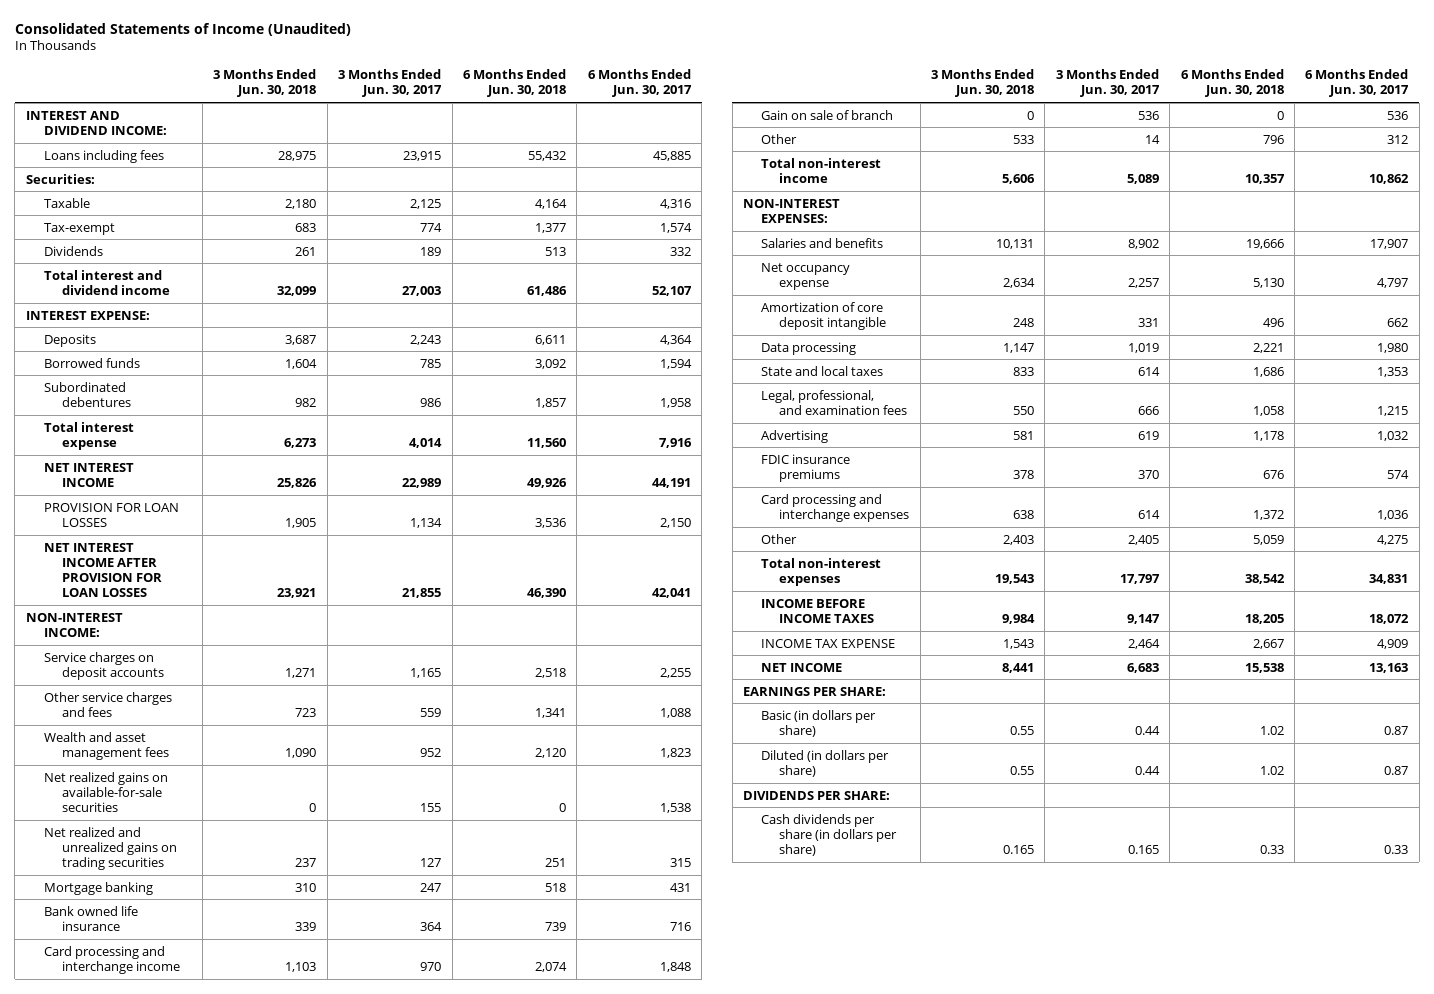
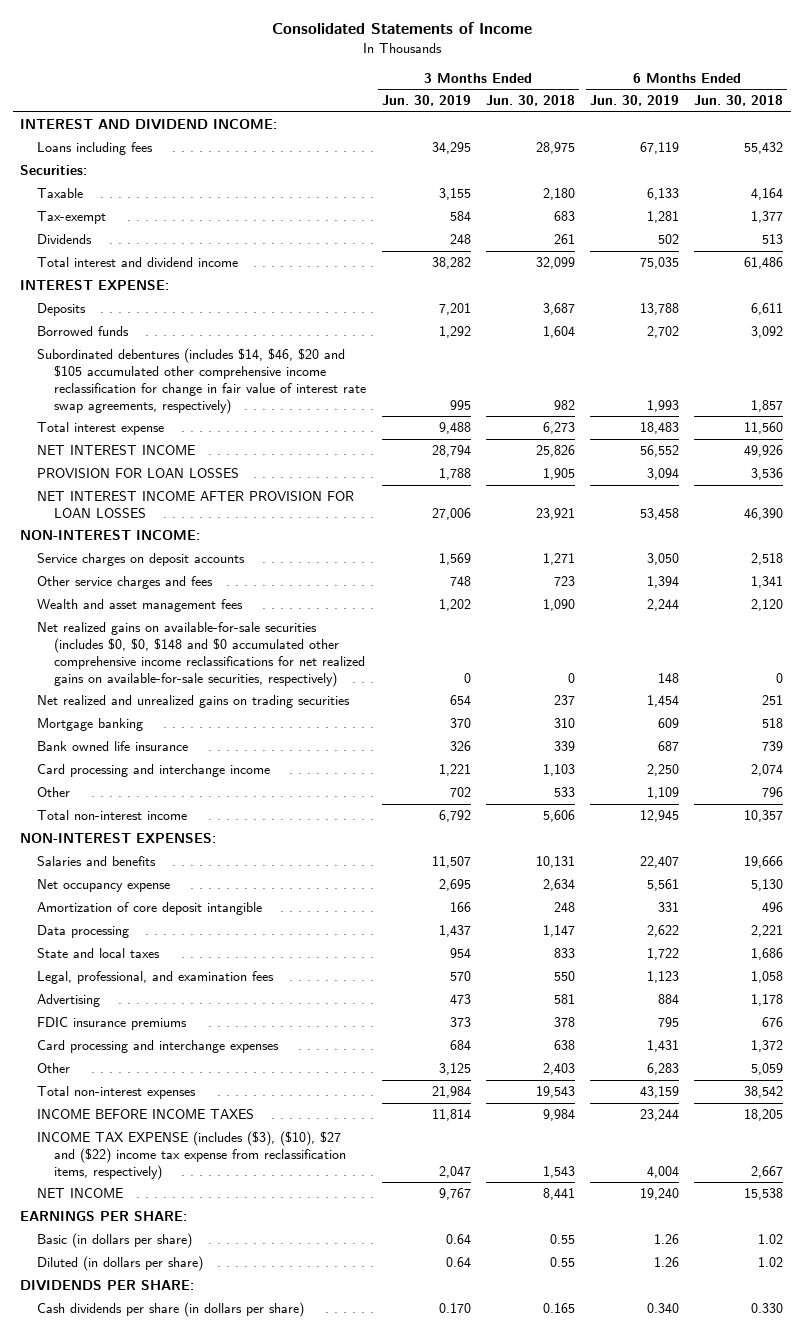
[14,22,351,36] Consolidated Statements of Income (Unaudited) -> [271,22,532,35] Consolidated Statements of Income
[338,69,443,98] 3 Months Ended Jun. 30, 2017 -> none
[587,69,692,98] 6 Months Ended Jun. 30, 2017 -> none
none -> [381,95,471,107] Jun. 30, 2019
none -> [590,95,680,107] Jun. 30, 2019
[43,381,131,407] Subordinated debentures -> [37,348,367,414] Subordinated debentures (includes $14, $46, $20 and $105 accumulated other comprehensive income reclassification for change in fair value of interest rate swap agreements, respectively)
[43,771,168,813] Net realized gains on available-for-sale securities -> [37,622,366,687] Net realized gains on available-for-sale securities (includes $0, $0, $148 and $0 accumulated other comprehensive income reclassifications for net realized gains on available-for-sale securities, respectively)
[761,109,894,120] Gain on sale of branch -> none
[761,638,896,648] INCOME TAX EXPENSE -> [37,1131,347,1180] INCOME TAX EXPENSE (includes ($3), ($10), $27 and ($22) income tax expense from reclassification items, respectively)
[1259,845,1284,855] 0.33 -> [751,1303,784,1314] 0.330

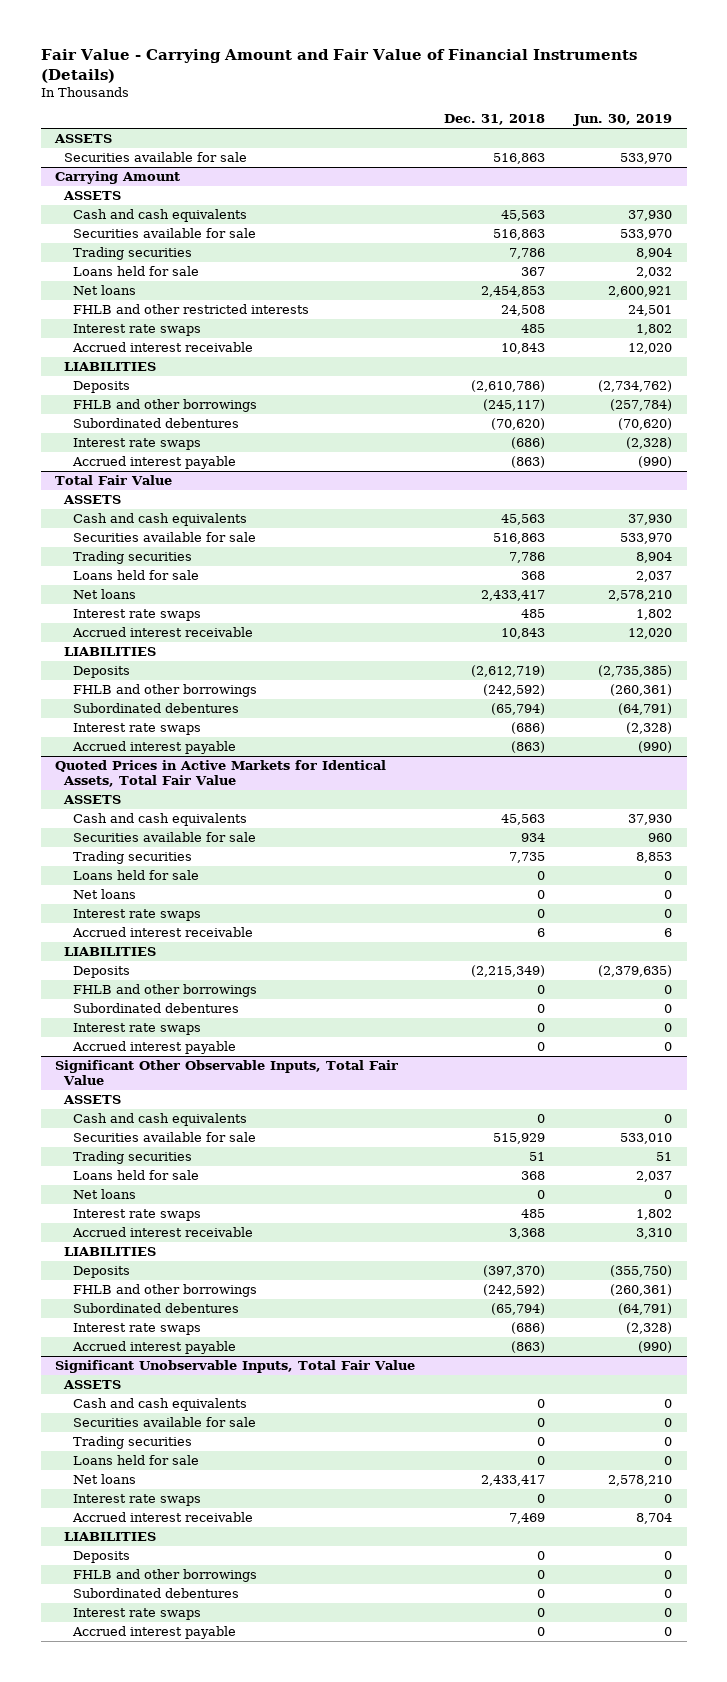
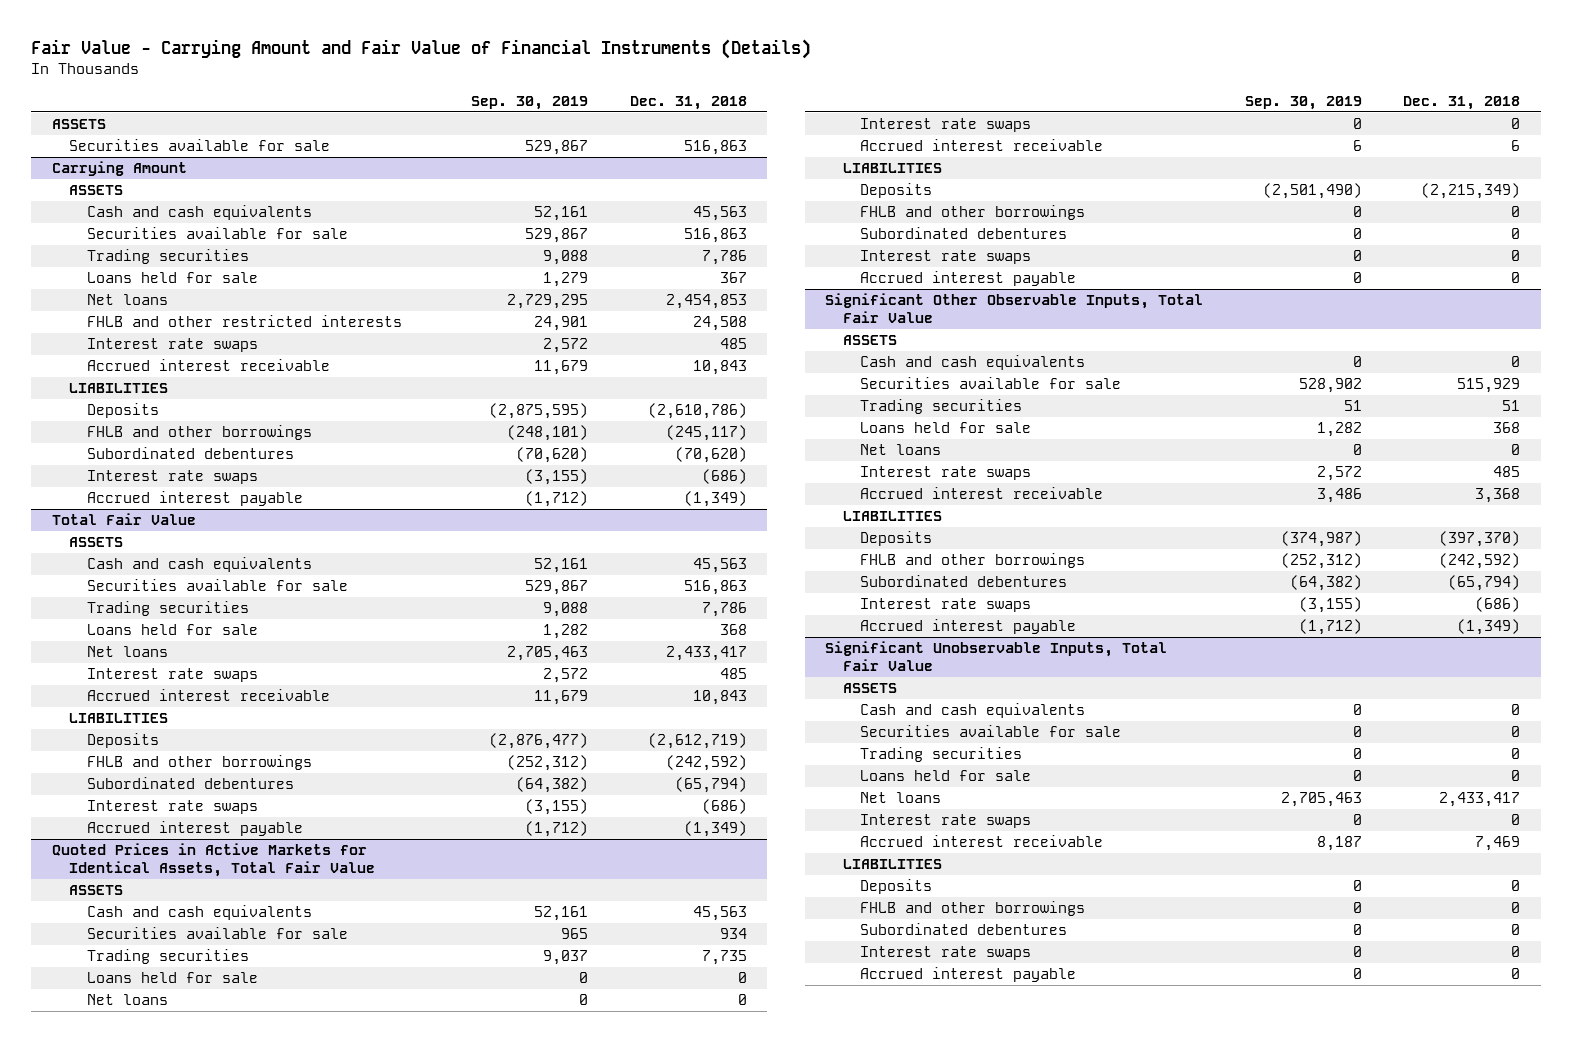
[573,114,673,127] Jun. 30, 2019 -> none
none -> [471,95,589,110] Sep. 30, 2019
[511,456,546,469] (863) -> [683,491,747,508] (1,349)
[511,741,546,754] (863) -> [683,821,747,838] (1,349)
[511,1341,546,1354] (863) -> [1457,619,1521,636] (1,349)

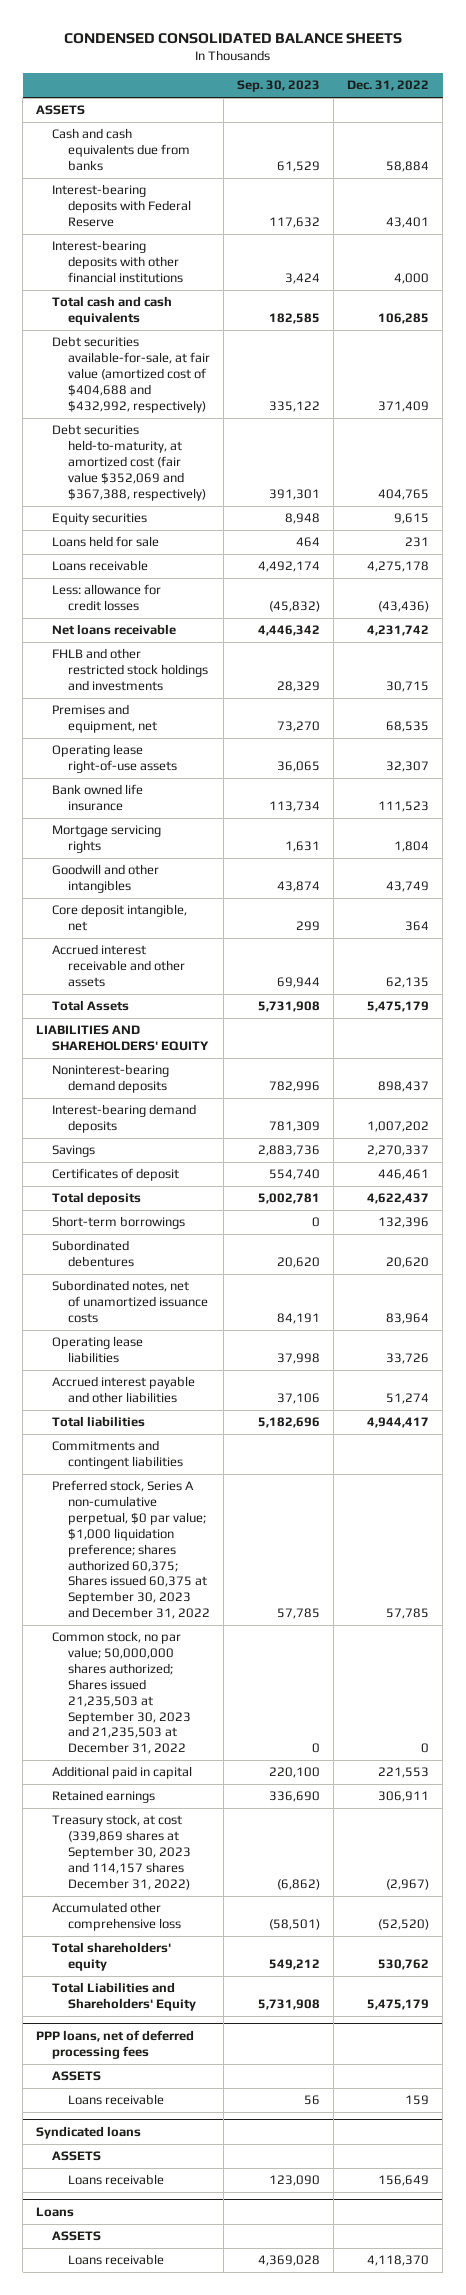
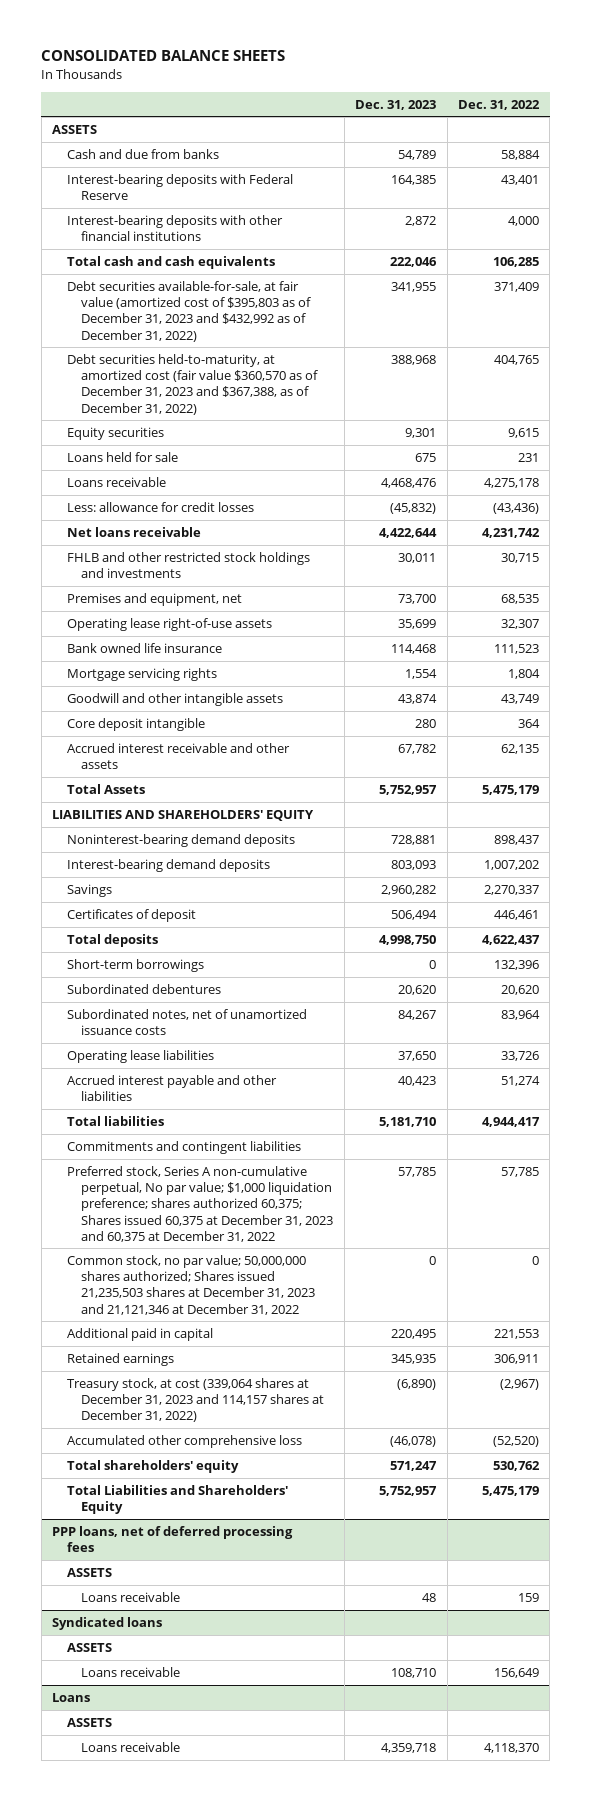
[63,32,402,44] CONDENSED CONSOLIDATED BALANCE SHEETS -> [41,50,286,62] CONSOLIDATED BALANCE SHEETS
[237,80,321,93] Sep. 30, 2023 -> none
none -> [355,99,437,110] Dec. 31, 2023
[52,128,190,172] Cash and cash equivalents due from banks -> [66,148,219,159] Cash and due from banks
[52,336,210,413] Debt securities available-for-sale, at fair value (amortized cost of $404,688 and $432,992, respectively) -> [66,280,312,342] Debt securities available-for-sale, at fair value (amortized cost of $395,803 as of December 31, 2023 and $432,992 as of December 31, 2022)
[52,424,206,501] Debt securities held-to-maturity, at amortized cost (fair value $352,069 and $367,388, respectively) -> [66,353,319,415] Debt securities held-to-maturity, at amortized cost (fair value $360,570 as of December 31, 2023 and $367,388, as of December 31, 2022)
[52,864,160,894] Goodwill and other intangibles -> [66,692,283,706] Goodwill and other intangible assets
[52,904,188,932] Core deposit intangible, net -> [66,717,205,731] Core deposit intangible
[52,1480,210,1620] Preferred stock, Series A non-cumulative perpetual, $0 par value; $1,000 liquidation preference; shares authorized 60,375; Shares issued 60,375 at September 30, 2023 and December 31, 2022 -> [66,1165,334,1242] Preferred stock, Series A non-cumulative perpetual, No par value; $1,000 liquidation preference; shares authorized 60,375; Shares issued 60,375 at December 31, 2023 and 60,375 at December 31, 2022
[52,1631,191,1755] Common stock, no par value; 50,000,000 shares authorized; Shares issued 21,235,503 at September 30, 2023 and 21,235,503 at December 31, 2022 -> [66,1254,316,1315] Common stock, no par value; 50,000,000 shares authorized; Shares issued 21,235,503 shares at December 31, 2023 and 21,121,346 at December 31, 2022
[52,1814,191,1890] Treasury stock, at cost (339,869 shares at September 30, 2023 and 114,157 shares December 31, 2022) -> [66,1377,325,1423] Treasury stock, at cost (339,064 shares at December 31, 2023 and 114,157 shares at December 31, 2022)

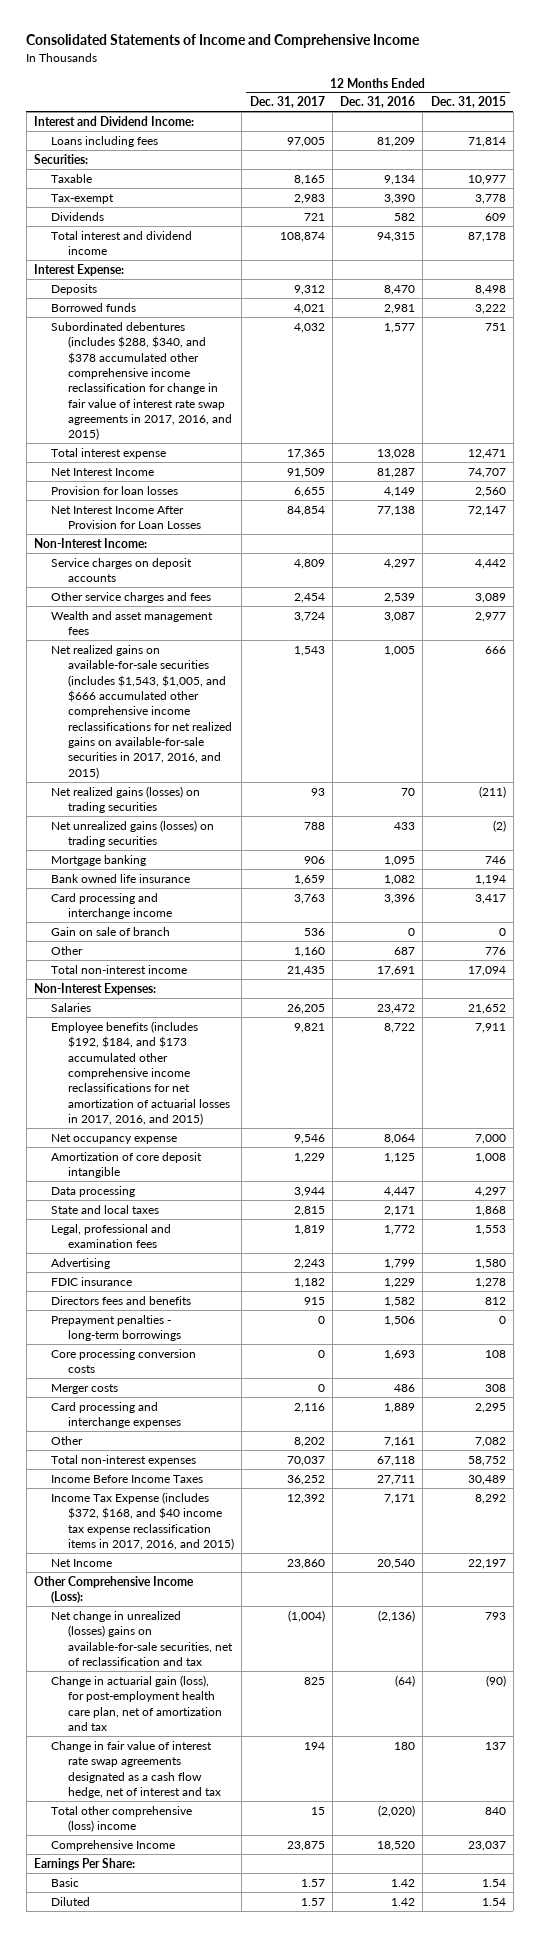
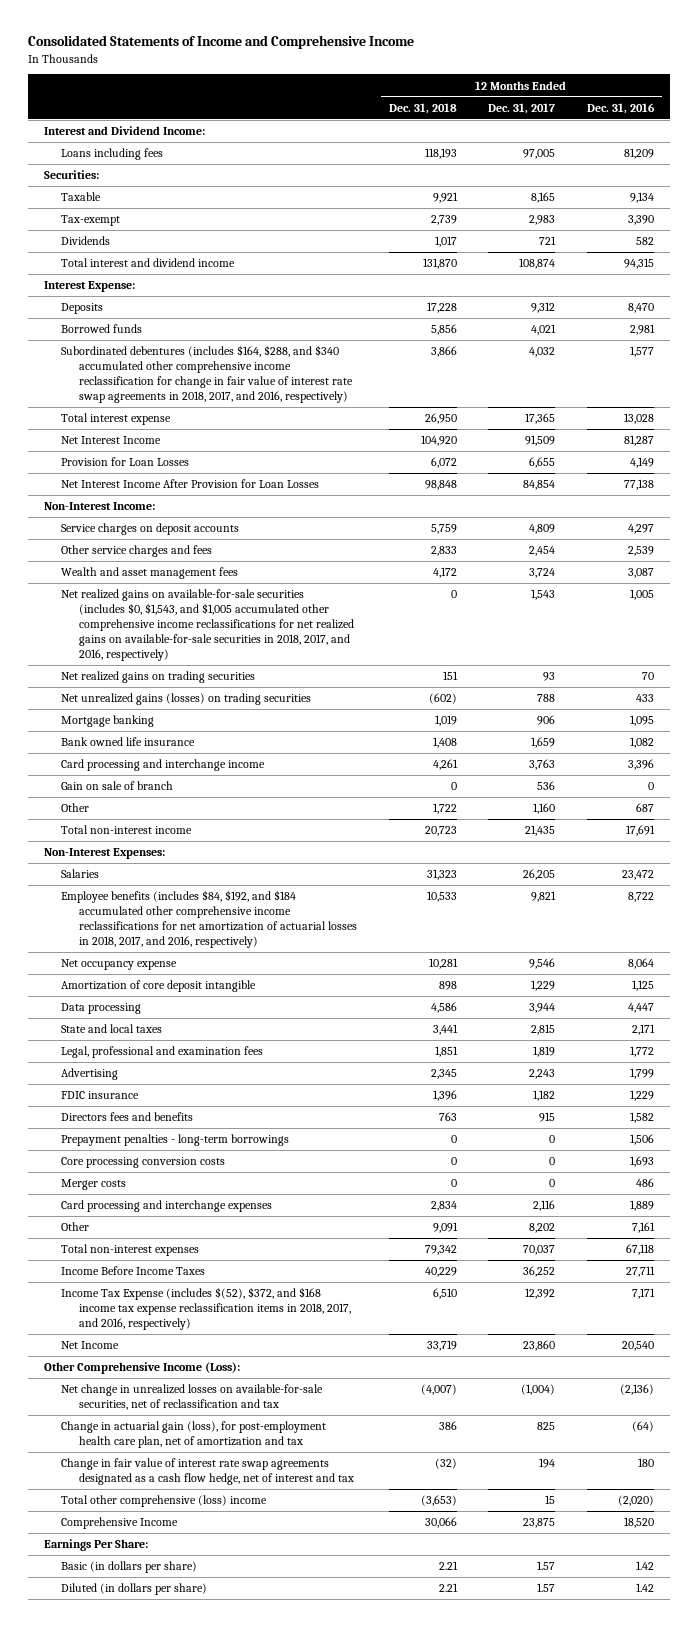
[430,96,506,109] Dec. 31, 2015 -> none
none -> [388,102,457,114] Dec. 31, 2018
[50,321,233,441] Subordinated debentures (includes $288, $340, and $378 accumulated other comprehensive income reclassification for change in fair value of interest rate swap agreements in 2017, 2016, and 2015) -> [61,345,353,404] Subordinated debentures (includes $164, $288, and $340 accumulated other comprehensive income reclassification for change in fair value of interest rate swap agreements in 2018, 2017, and 2016, respectively)
[50,485,178,495] Provision for loan losses -> [61,457,190,467] Provision for Loan Losses
[50,644,233,779] Net realized gains on available-for-sale securities (includes $1,543, $1,005, and $666 accumulated other comprehensive income reclassifications for net realized gains on available-for-sale securities in 2017, 2016, and 2015) -> [61,589,354,662] Net realized gains on available-for-sale securities (includes $0, $1,543, and $1,005 accumulated other comprehensive income reclassifications for net realized gains on available-for-sale securities in 2018, 2017, and 2016, respectively)
[50,785,200,814] Net realized gains (losses) on trading securities -> [61,671,256,684] Net realized gains on trading securities
[50,1020,231,1126] Employee benefits (includes $192, $184, and $173 accumulated other comprehensive income reclassifications for net amortization of actuarial losses in 2017, 2016, and 2015) -> [61,890,357,949] Employee benefits (includes $84, $192, and $184 accumulated other comprehensive income reclassifications for net amortization of actuarial losses in 2018, 2017, and 2016, respectively)
[50,1491,235,1550] Income Tax Expense (includes $372, $168, and $40 income tax expense reclassification items in 2017, 2016, and 2015) -> [61,1287,351,1331] Income Tax Expense (includes $(52), $372, and $168 income tax expense reclassification items in 2018, 2017, and 2016, respectively)
[50,1610,234,1666] Net change in unrealized (losses) gains on available-for-sale securities, net of reclassification and tax -> [61,1384,324,1411] Net change in unrealized losses on available-for-sale securities, net of reclassification and tax
[50,1877,79,1887] Basic -> [61,1561,198,1574] Basic (in dollars per share)
[50,1896,90,1906] Diluted -> [61,1583,208,1596] Diluted (in dollars per share)

